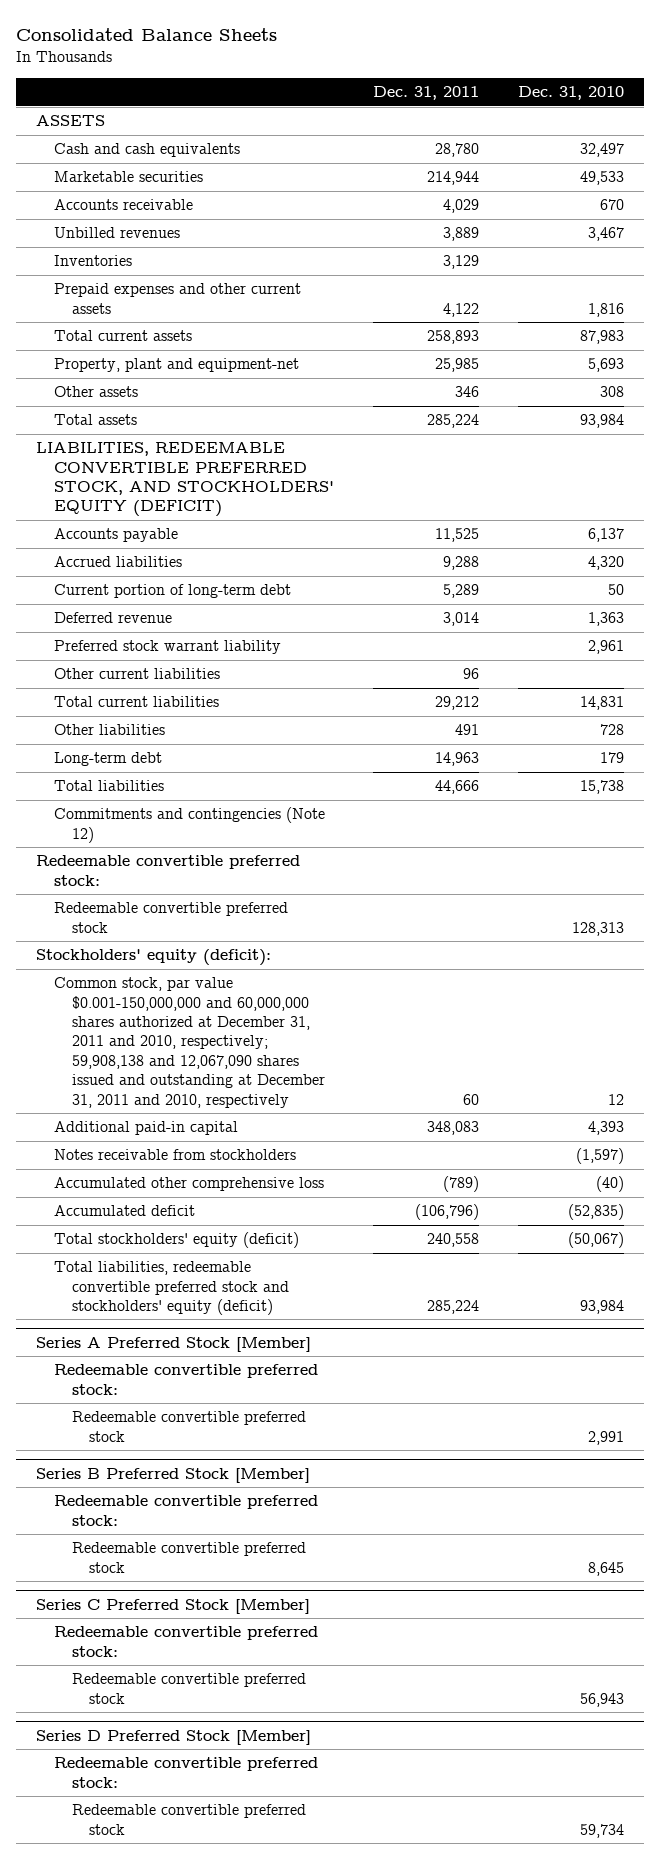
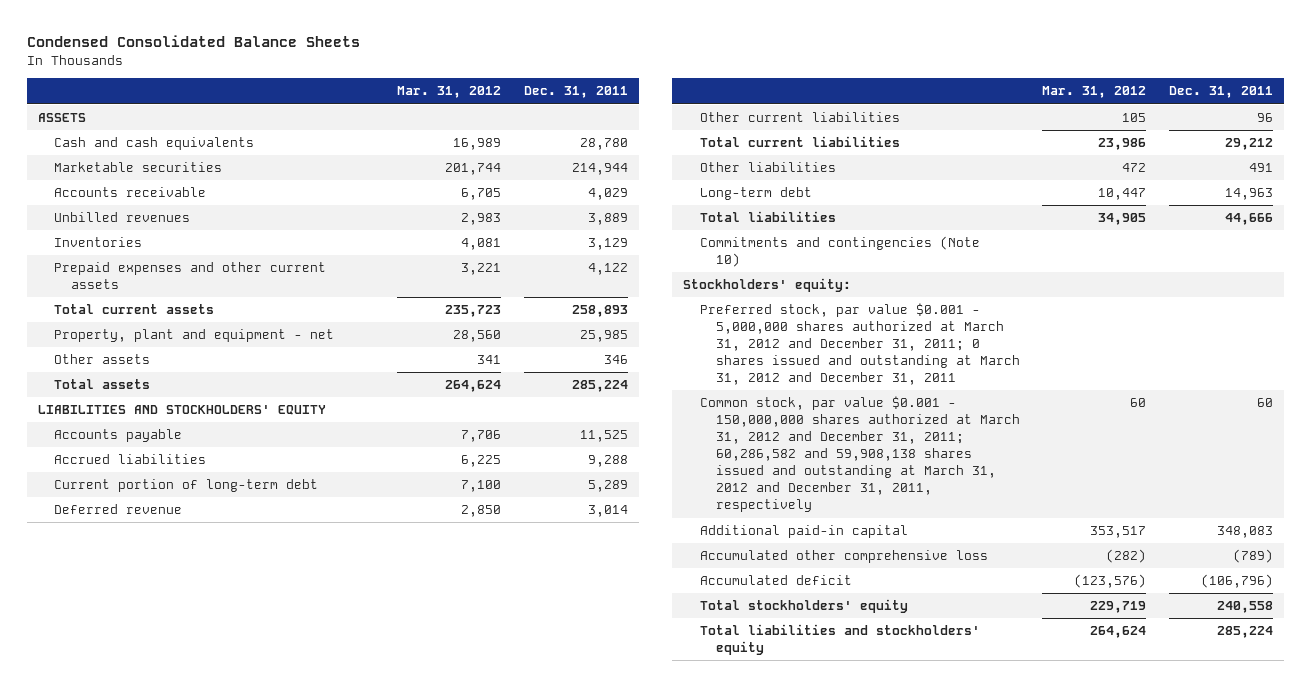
[16,27,278,41] Consolidated Balance Sheets -> [26,35,360,48] Condensed Consolidated Balance Sheets
[518,86,625,101] Dec. 31, 2010 -> none
none -> [397,86,502,99] Mar. 31, 2012
[53,358,299,373] Property, plant and equipment-net -> [54,329,335,343] Property, plant and equipment - net
[35,442,334,518] LIABILITIES, REDEEMABLE CONVERTIBLE PREFERRED STOCK, AND STOCKHOLDERS' EQUITY (DEFICIT) -> [37,405,326,416] LIABILITIES AND STOCKHOLDERS' EQUITY
[53,640,281,655] Preferred stock warrant liability -> none
[35,855,300,886] Redeemable convertible preferred stock: -> none
[53,902,288,933] Redeemable convertible preferred stock -> none
[53,807,325,843] Commitments and contingencies (Note 12) -> [699,236,980,268] Commitments and contingencies (Note 10)
[35,949,271,967] Stockholders' equity (deficit): -> [683,278,852,293] Stockholders' equity:
none -> [699,303,1021,386] Preferred stock, par value $0.001 - 5,000,000 shares authorized at March 31, 2012 and December 31, 2011; 0 shares issued and outstanding at March 31, 2012 and December 31, 2011
[53,977,325,1108] Common stock, par value $0.001-150,000,000 and 60,000,000 shares authorized at December 31, 2011 and 2010, respectively; 59,908,138 and 12,067,090 shares issued and outstanding at December 31, 2011 and 2010, respectively -> [699,396,1021,513] Common stock, par value $0.001 - 150,000,000 shares authorized at March 31, 2012 and December 31, 2011; 60,286,582 and 59,908,138 shares issued and outstanding at March 31, 2012 and December 31, 2011, respectively
[53,1149,296,1161] Notes receivable from stockholders -> none
[35,1336,311,1352] Series A Preferred Stock [Member] -> none
[53,1364,318,1395] Redeemable convertible preferred stock: -> none
[71,1411,306,1442] Redeemable convertible preferred stock -> none
[35,1467,310,1483] Series B Preferred Stock [Member] -> none
[53,1495,318,1526] Redeemable convertible preferred stock: -> none
[71,1542,306,1573] Redeemable convertible preferred stock -> none
[35,1598,310,1614] Series C Preferred Stock [Member] -> none
[53,1626,318,1657] Redeemable convertible preferred stock: -> none
[71,1673,306,1704] Redeemable convertible preferred stock -> none
[35,1729,311,1745] Series D Preferred Stock [Member] -> none
[53,1757,318,1788] Redeemable convertible preferred stock: -> none
[71,1804,306,1835] Redeemable convertible preferred stock -> none
[53,1232,299,1249] Total stockholders' equity (deficit) -> [699,599,908,614] Total stockholders' equity
[53,1261,289,1316] Total liabilities, redeemable convertible preferred stock and stockholders' equity (deficit) -> [699,624,980,656] Total liabilities and stockholders' equity

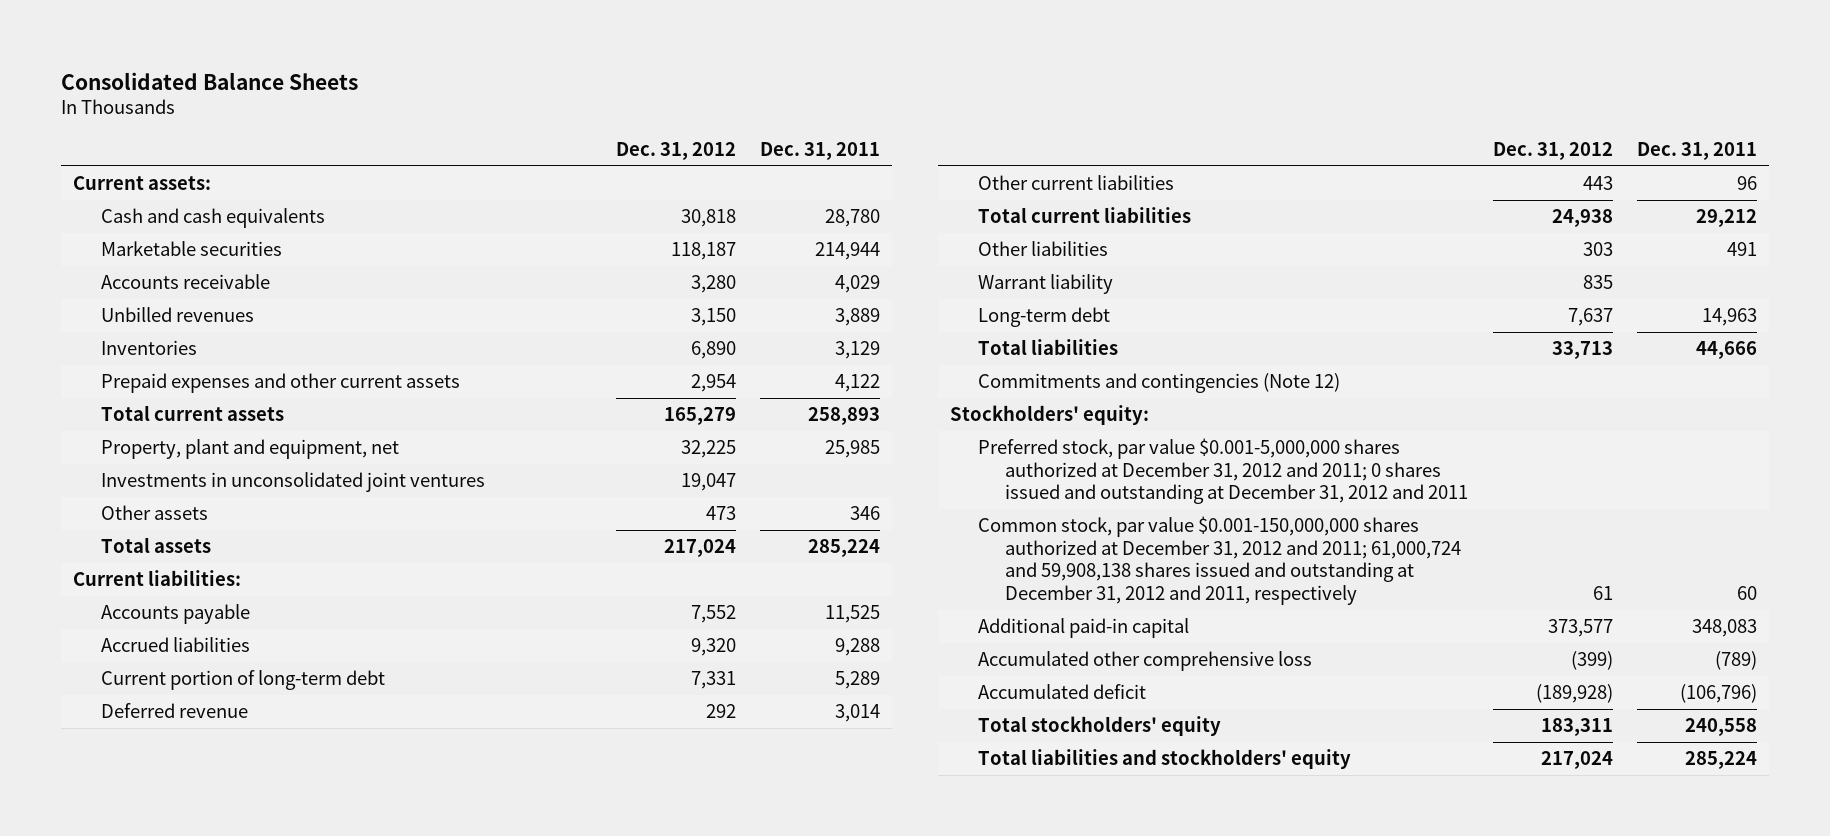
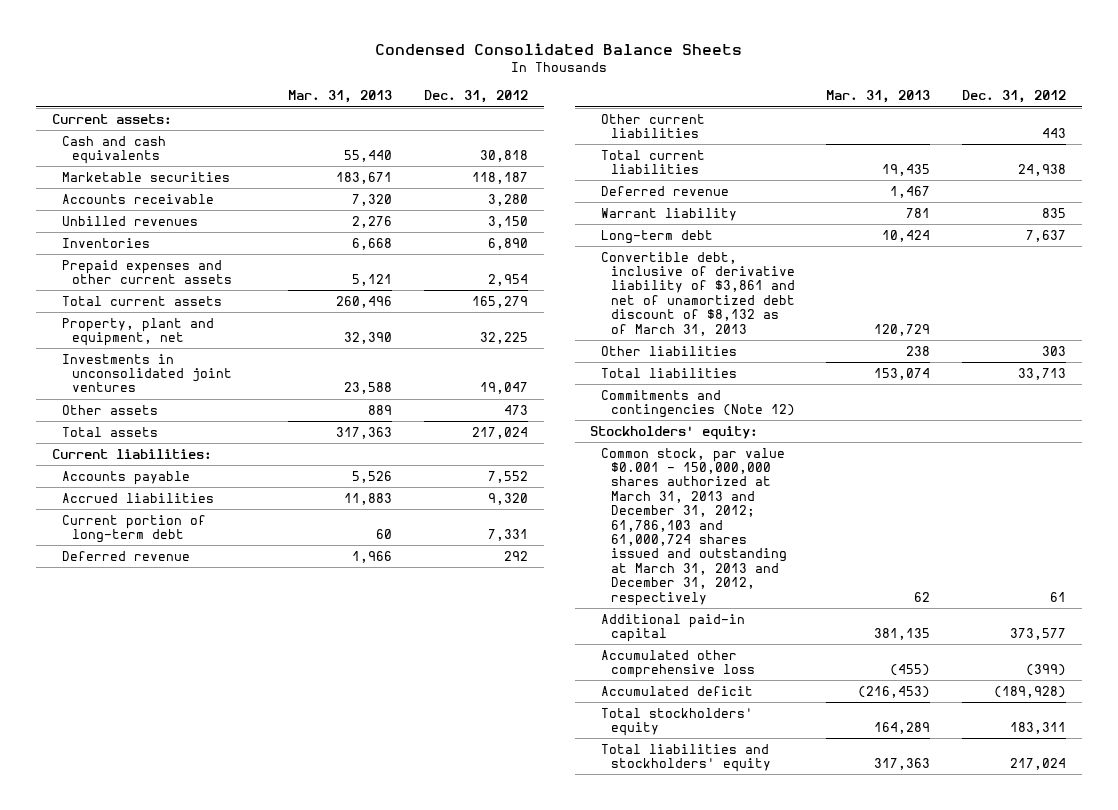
[61,71,359,90] Consolidated Balance Sheets -> [375,43,743,56] Condensed Consolidated Balance Sheets
[760,141,881,160] Dec. 31, 2011 -> none
none -> [288,90,393,104] Mar. 31, 2013
none -> [600,185,729,196] Deferred revenue
none -> [600,251,795,336] Convertible debt, inclusive of derivative liability of $3,861 and net of unamortized debt discount of $8,132 as of March 31, 2013
[977,241,1108,257] Other liabilities -> [600,345,737,356] Other liabilities
[977,438,1469,505] Preferred stock, par value $0.001-5,000,000 shares authorized at December 31, 2012 and 2011; 0 shares issued and outstanding at December 31, 2012 and 2011 -> none
[977,516,1462,605] Common stock, par value $0.001-150,000,000 shares authorized at December 31, 2012 and 2011; 61,000,724 and 59,908,138 shares issued and outstanding at December 31, 2012 and 2011, respectively -> [600,447,787,606] Common stock, par value $0.001 - 150,000,000 shares authorized at March 31, 2013 and December 31, 2012; 61,786,103 and 61,000,724 shares issued and outstanding at March 31, 2013 and December 31, 2012, respectively

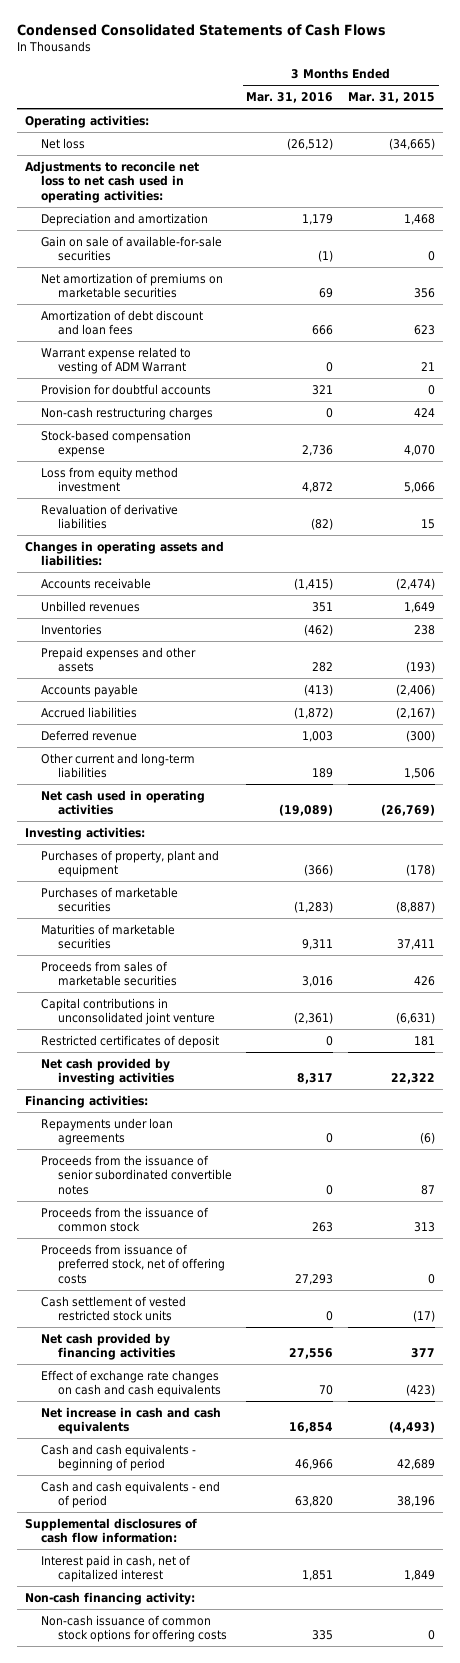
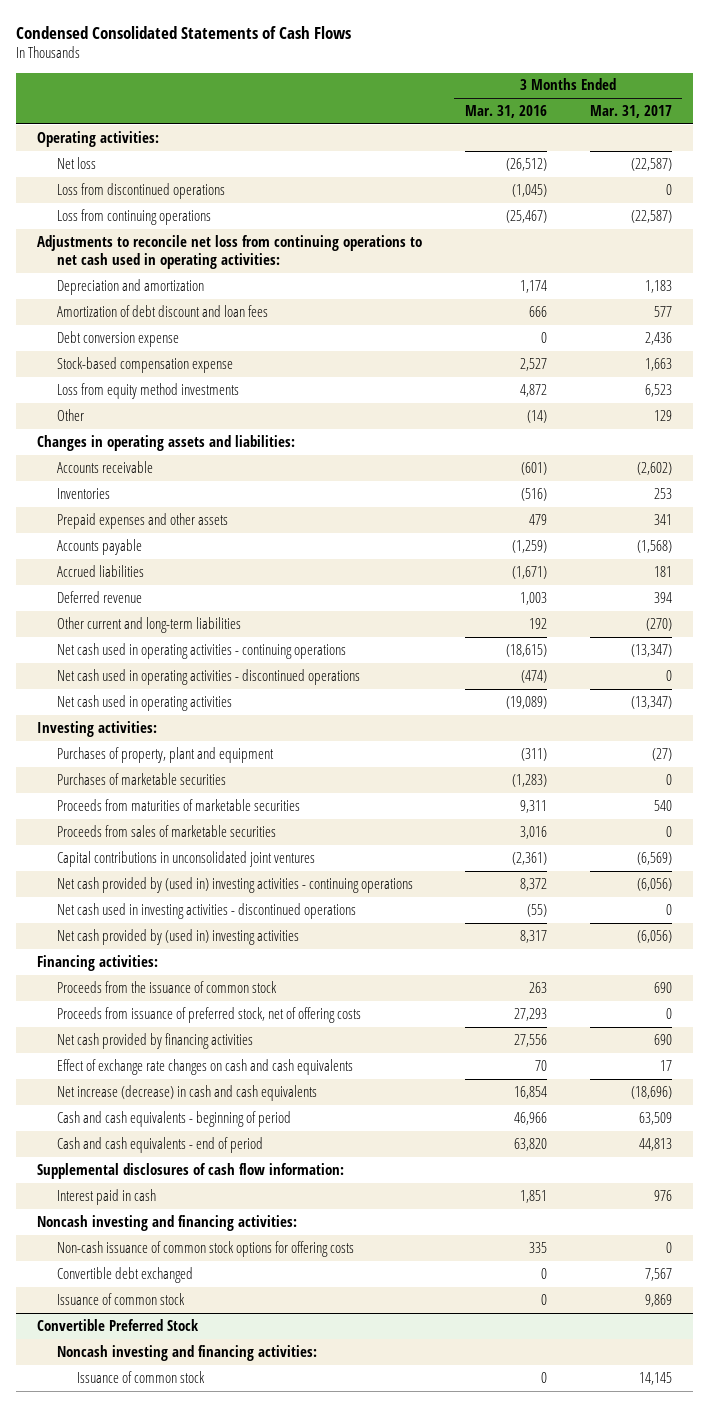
[348,92,436,104] Mar. 31, 2015 -> none
none -> [589,104,672,118] Mar. 31, 2017
[41,235,223,262] Gain on sale of available-for-sale securities -> none
[41,272,224,299] Net amortization of premiums on marketable securities -> none
none -> [57,182,226,199] Loss from discontinued operations
none -> [57,208,212,225] Loss from continuing operations
[24,160,199,203] Adjustments to reconcile net loss to net cash used in operating activities: -> [37,234,423,270] Adjustments to reconcile net loss from continuing operations to net cash used in operating activities:
[302,213,334,225] 1,179 -> [520,279,548,293] 1,174
[41,346,192,375] Warrant expense related to vesting of ADM Warrant -> none
[41,383,212,395] Provision for doubtful accounts -> none
[41,406,214,420] Non-cash restructuring charges -> none
[41,503,179,530] Revaluation of derivative liabilities -> none
none -> [57,330,180,347] Debt conversion expense
[302,445,334,457] 2,736 -> [520,357,548,371] 2,527
[41,466,179,493] Loss from equity method investment -> [57,382,240,399] Loss from equity method investments
none -> [57,408,85,421] Other
[41,600,141,612] Unbilled revenues -> none
[294,577,334,590] (1,415) -> [521,461,548,475] (601)
[304,623,334,636] (462) -> [521,487,548,501] (516)
[312,662,334,673] 282 -> [529,513,548,525] 479
[304,683,334,696] (413) -> [512,539,548,553] (1,259)
[294,706,334,719] (1,872) -> [512,565,548,579] (1,671)
[312,768,334,779] 189 -> [529,617,548,629] 192
none -> [57,642,347,659] Net cash used in operating activities - continuing operations
none -> [57,668,361,685] Net cash used in operating activities - discontinued operations
[304,864,334,877] (366) -> [521,747,548,761] (311)
[41,923,176,950] Maturities of marketable securities -> [57,798,301,811] Proceeds from maturities of marketable securities
[41,1034,220,1048] Restricted certificates of deposit -> none
[41,997,215,1026] Capital contributions in unconsolidated joint venture -> [57,850,316,867] Capital contributions in unconsolidated joint ventures
none -> [57,876,414,893] Net cash provided by (used in) investing activities - continuing operations
none -> [57,902,357,919] Net cash used in investing activities - discontinued operations
[41,1057,174,1086] Net cash provided by investing activities -> [57,928,300,945] Net cash provided by (used in) investing activities
[41,1117,174,1146] Repayments under loan agreements -> none
[41,1154,232,1195] Proceeds from the issuance of senior subordinated convertible notes -> none
[41,1295,187,1322] Cash settlement of vested restricted stock units -> none
[41,1406,222,1435] Net increase in cash and cash equivalents -> [57,1084,318,1101] Net increase (decrease) in cash and cash equivalents
[41,1554,192,1583] Interest paid in cash, net of capitalized interest -> [57,1188,157,1205] Interest paid in cash
[24,1591,195,1605] Non-cash financing activity: -> [37,1214,298,1231] Noncash investing and financing activities:
none -> [57,1266,194,1283] Convertible debt exchanged
none -> [57,1292,186,1305] Issuance of common stock
none -> [37,1318,200,1331] Convertible Preferred Stock
none -> [57,1344,318,1361] Noncash investing and financing activities:
none -> [76,1370,205,1383] Issuance of common stock

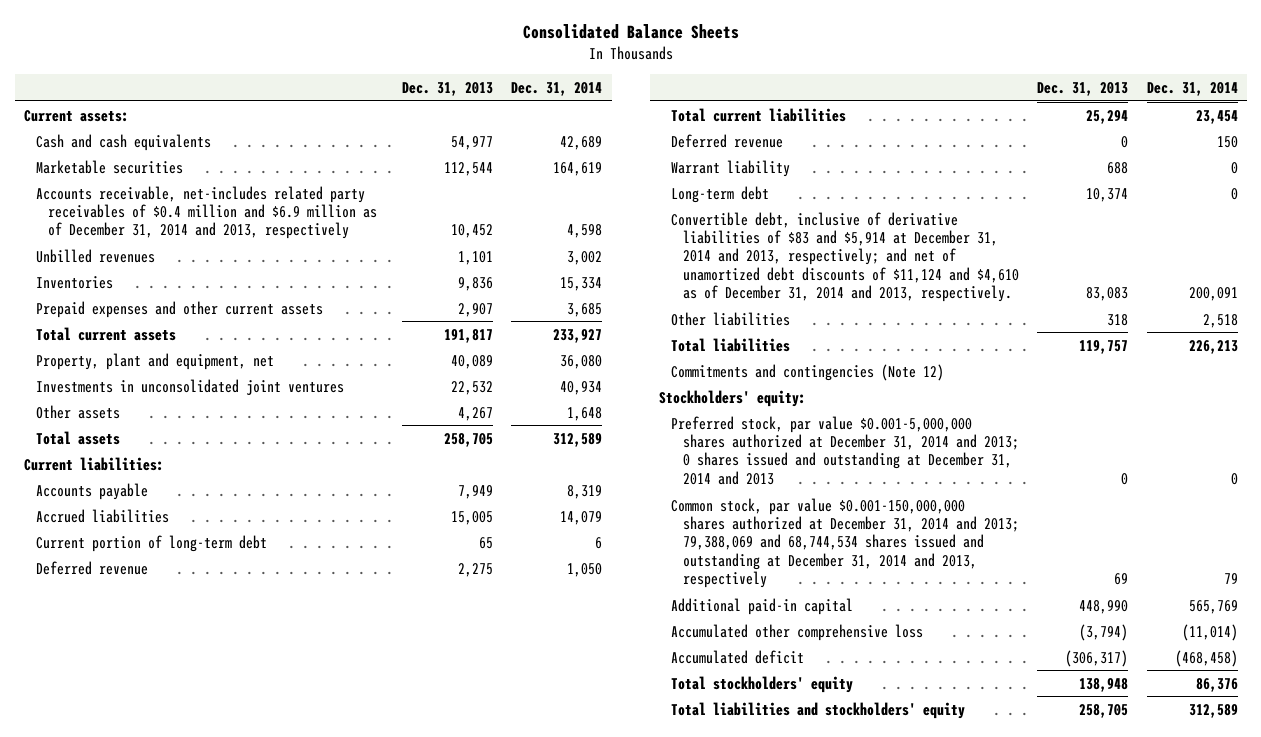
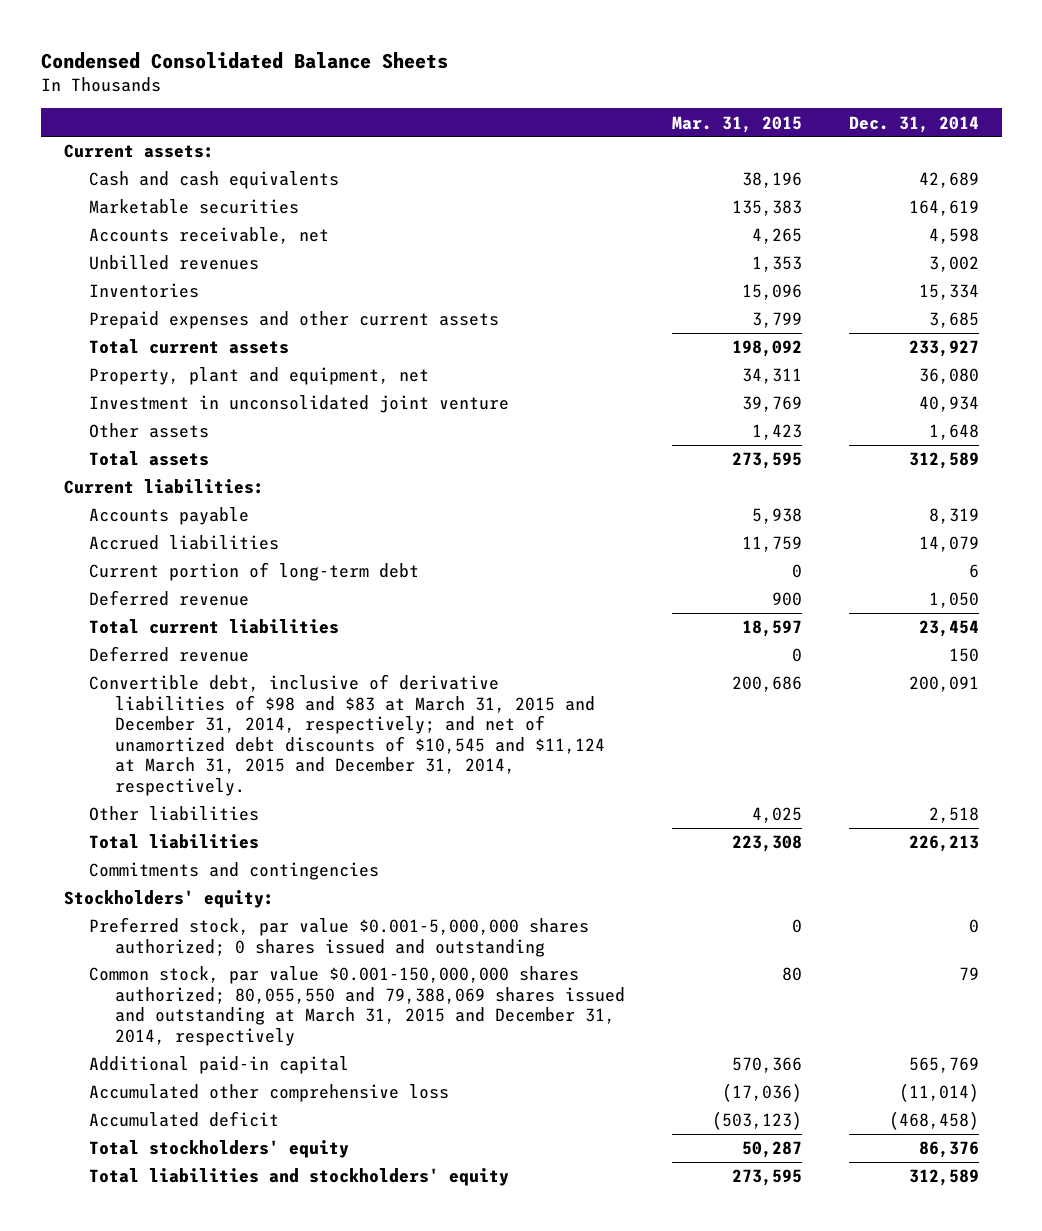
[522,24,739,40] Consolidated Balance Sheets -> [40,51,448,69] Condensed Consolidated Balance Sheets
[402,81,494,96] Dec. 31, 2013 -> none
none -> [671,115,802,133] Mar. 31, 2015
[35,185,377,240] Accounts receivable, net-includes related party receivables of $0.4 million and $6.9 million as of December 31, 2014 and 2013, respectively -> [89,227,330,245] Accounts receivable, net
[35,378,344,395] Investments in unconsolidated joint ventures -> [89,395,510,414] Investment in unconsolidated joint venture
[670,159,790,177] Warrant liability -> none
[670,185,769,203] Long-term debt -> none
[670,211,1019,303] Convertible debt, inclusive of derivative liabilities of $83 and $5,914 at December 31, 2014 and 2013, respectively; and net of unamortized debt discounts of $11,124 and $4,610 as of December 31, 2014 and 2013, respectively. -> [89,674,605,796] Convertible debt, inclusive of derivative liabilities of $98 and $83 at March 31, 2015 and December 31, 2014, respectively; and net of unamortized debt discounts of $10,545 and $11,124 at March 31, 2015 and December 31, 2014, respectively.
[670,363,944,381] Commitments and contingencies (Note 12) -> [89,862,380,881] Commitments and contingencies
[670,415,1019,485] Preferred stock, par value $0.001-5,000,000 shares authorized at December 31, 2014 and 2013; 0 shares issued and outstanding at December 31, 2014 and 2013 -> [89,917,590,957] Preferred stock, par value $0.001-5,000,000 shares authorized; 0 shares issued and outstanding
[670,497,1019,589] Common stock, par value $0.001-150,000,000 shares authorized at December 31, 2014 and 2013; 79,388,069 and 68,744,534 shares issued and outstanding at December 31, 2014 and 2013, respectively -> [89,966,625,1046] Common stock, par value $0.001-150,000,000 shares authorized; 80,055,550 and 79,388,069 shares issued and outstanding at March 31, 2015 and December 31, 2014, respectively

